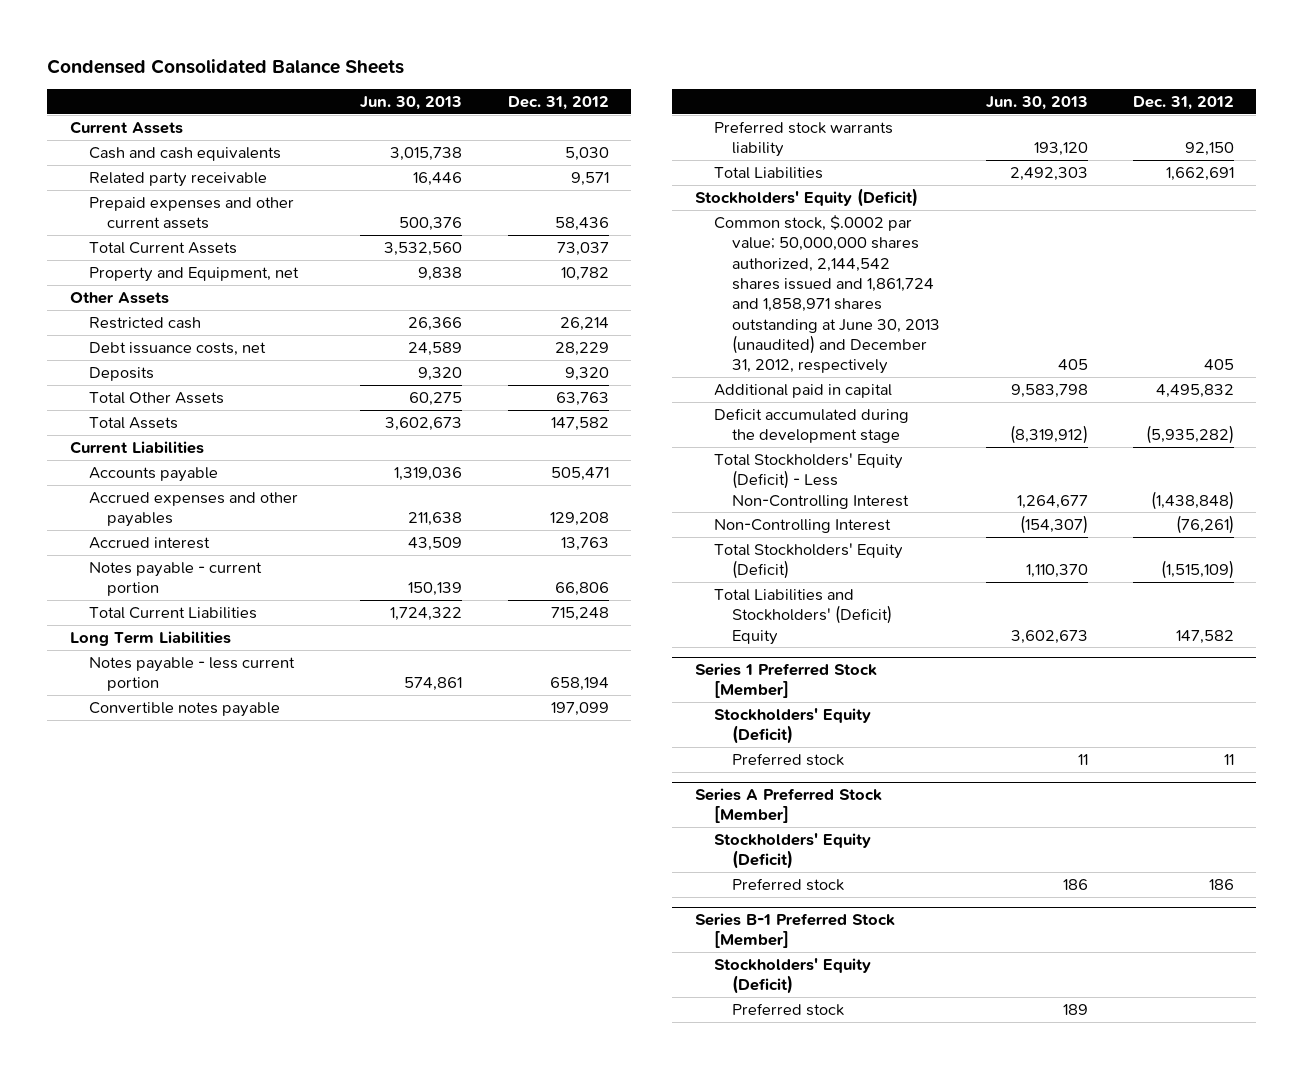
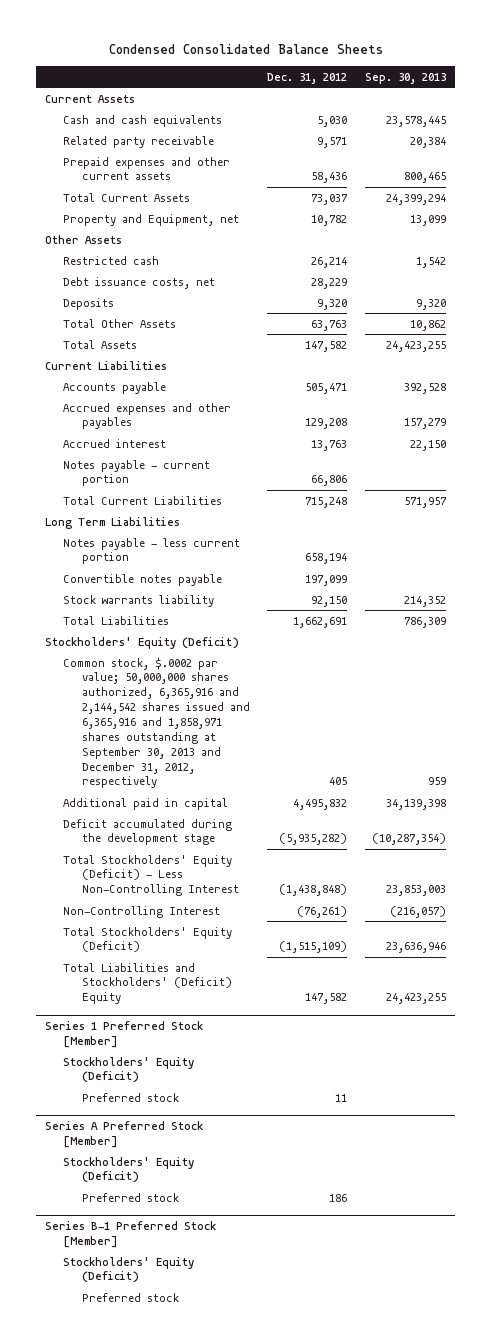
[360,96,463,111] Jun. 30, 2013 -> none
none -> [365,72,447,84] Sep. 30, 2013
[713,120,893,158] Preferred stock warrants liability -> [63,594,215,607] Stock warrants liability
[713,214,941,375] Common stock, $.0002 par value; 50,000,000 shares authorized, 2,144,542 shares issued and 1,861,724 and 1,858,971 shares outstanding at June 30, 2013 (unaudited) and December 31, 2012, respectively -> [63,656,250,789] Common stock, $.0002 par value; 50,000,000 shares authorized, 6,365,916 and 2,144,542 shares issued and 6,365,916 and 1,858,971 shares outstanding at September 30, 2013 and December 31, 2012, respectively

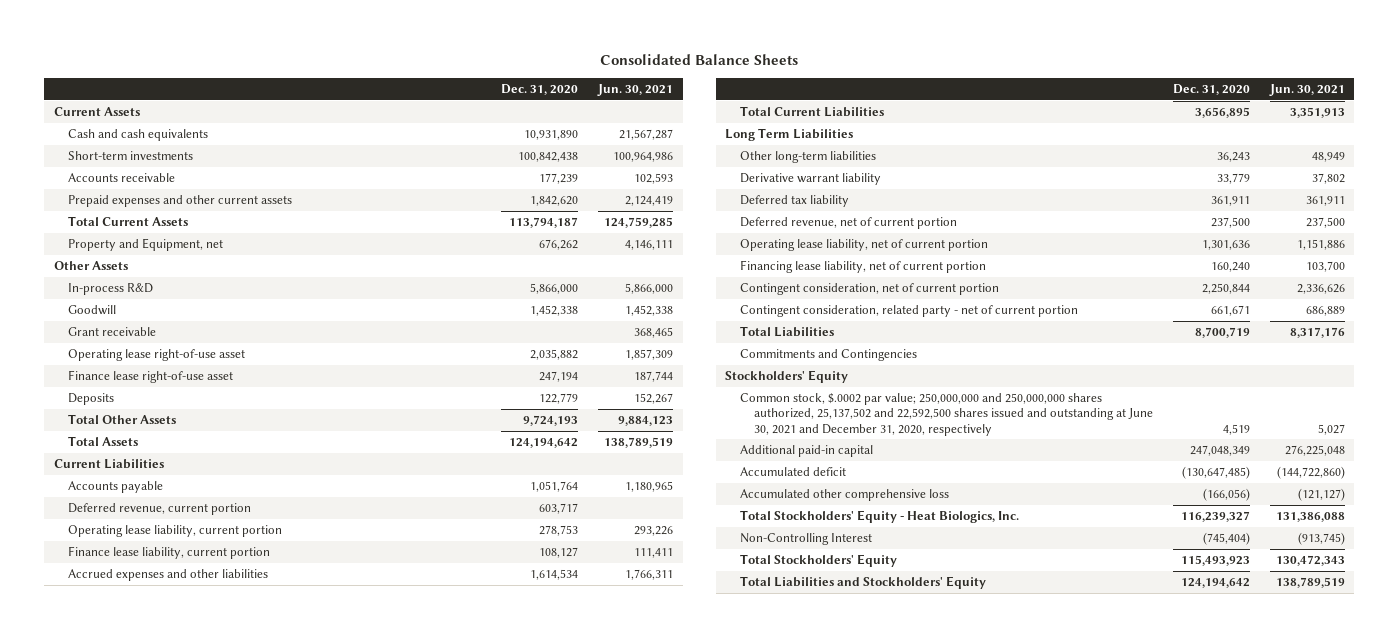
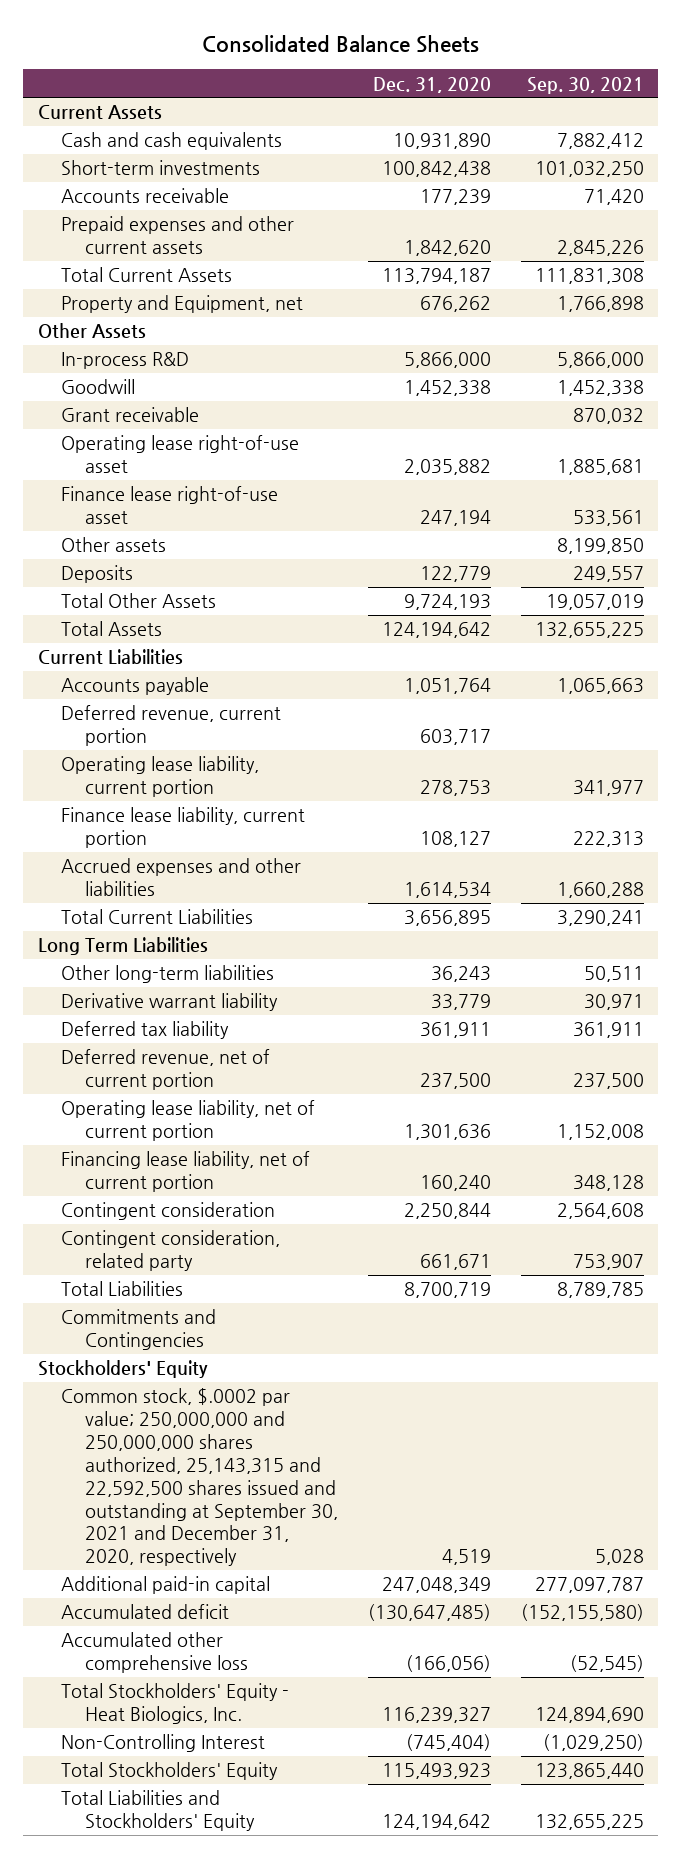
[596,83,673,96] Jun. 30, 2021 -> none
none -> [526,76,644,94] Sep. 30, 2021
none -> [61,537,167,553] Other assets
[739,283,999,296] Contingent consideration, net of current portion -> [61,1202,276,1221] Contingent consideration
[739,305,1078,318] Contingent consideration, related party - net of current portion -> [61,1230,281,1272] Contingent consideration, related party
[739,393,1154,436] Common stock, $.0002 par value; 250,000,000 and 250,000,000 shares authorized, 25,137,502 and 22,592,500 shares issued and outstanding at June 30, 2021 and December 31, 2020, respectively -> [61,1388,339,1567] Common stock, $.0002 par value; 250,000,000 and 250,000,000 shares authorized, 25,143,315 and 22,592,500 shares issued and outstanding at September 30, 2021 and December 31, 2020, respectively

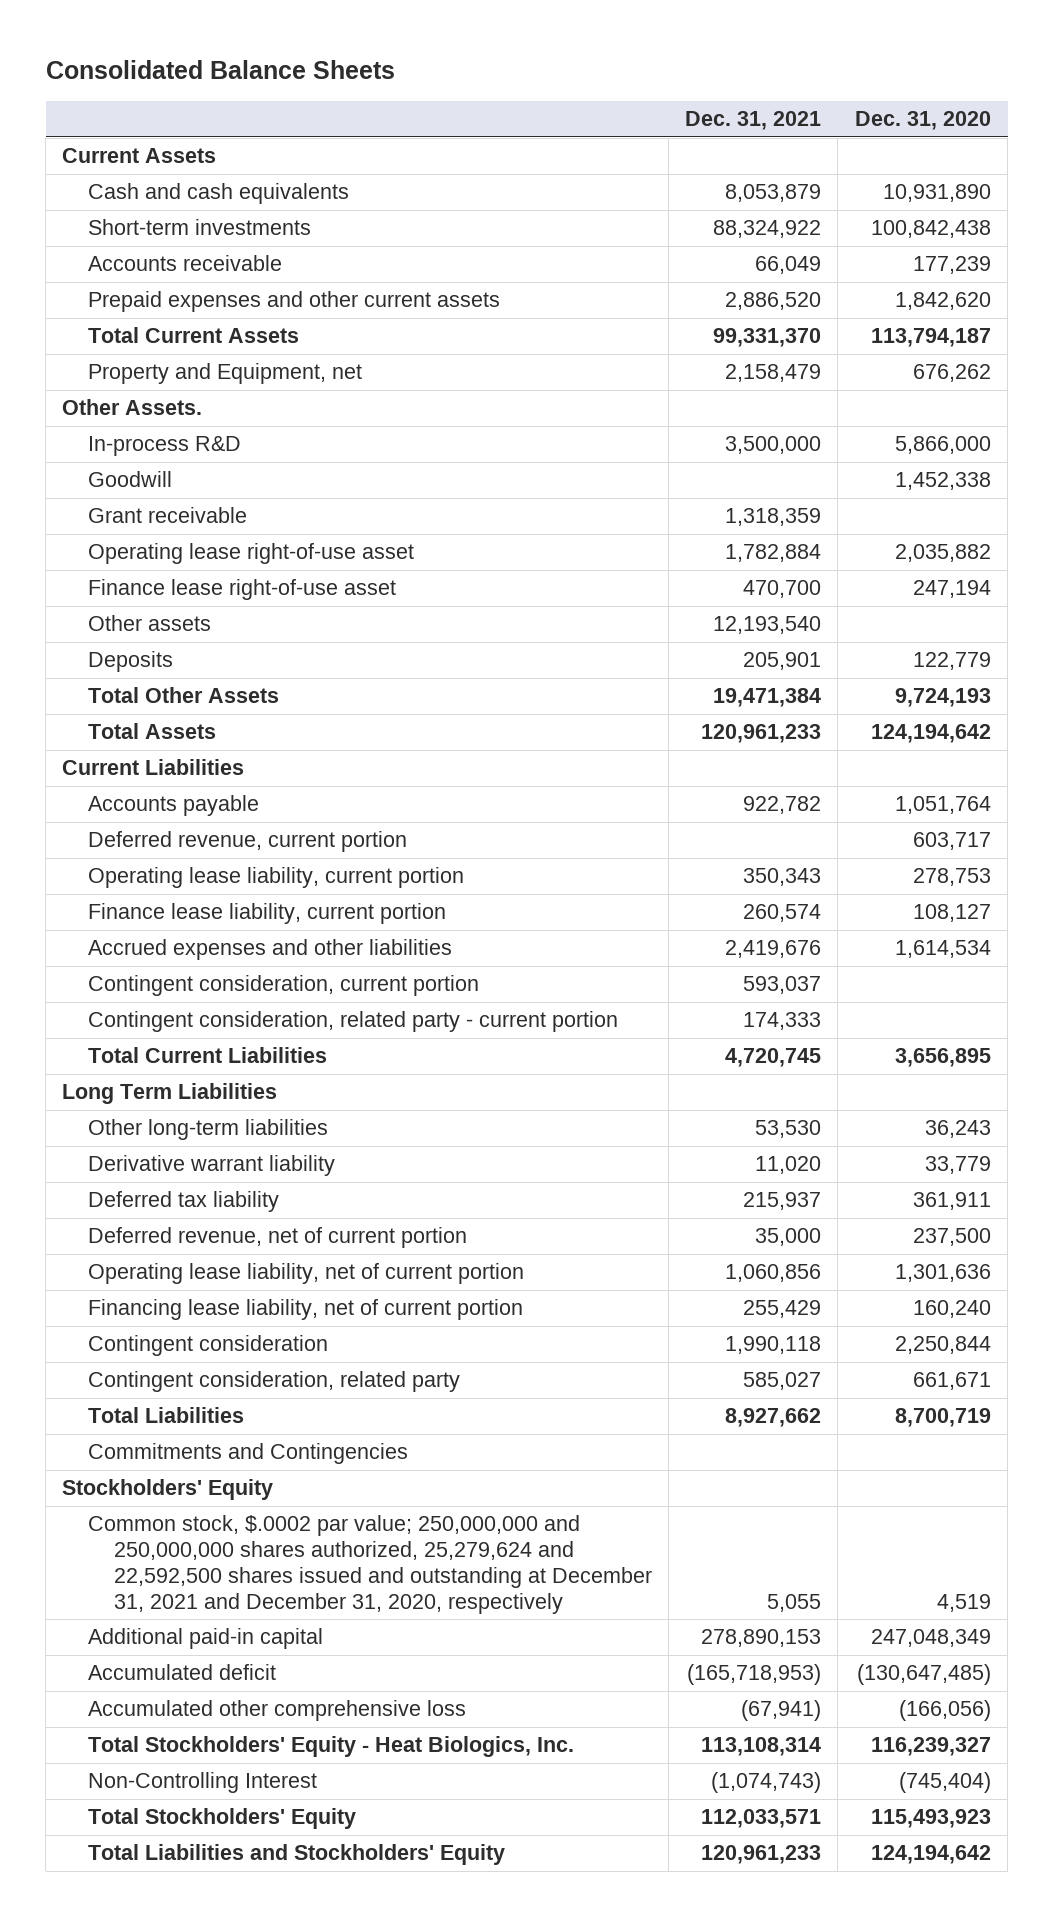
[526,76,644,94] Sep. 30, 2021 -> none
none -> [685,111,822,131] Dec. 31, 2021
[37,323,146,339] Other Assets -> [62,399,203,416] Other Assets.
none -> [88,975,480,997] Contingent consideration, current portion
none -> [88,1011,619,1033] Contingent consideration, related party - current portion
[61,1388,339,1567] Common stock, $.0002 par value; 250,000,000 and 250,000,000 shares authorized, 25,143,315 and 22,592,500 shares issued and outstanding at September 30, 2021 and December 31, 2020, respectively -> [88,1515,652,1614] Common stock, $.0002 par value; 250,000,000 and 250,000,000 shares authorized, 25,279,624 and 22,592,500 shares issued and outstanding at December 31, 2021 and December 31, 2020, respectively

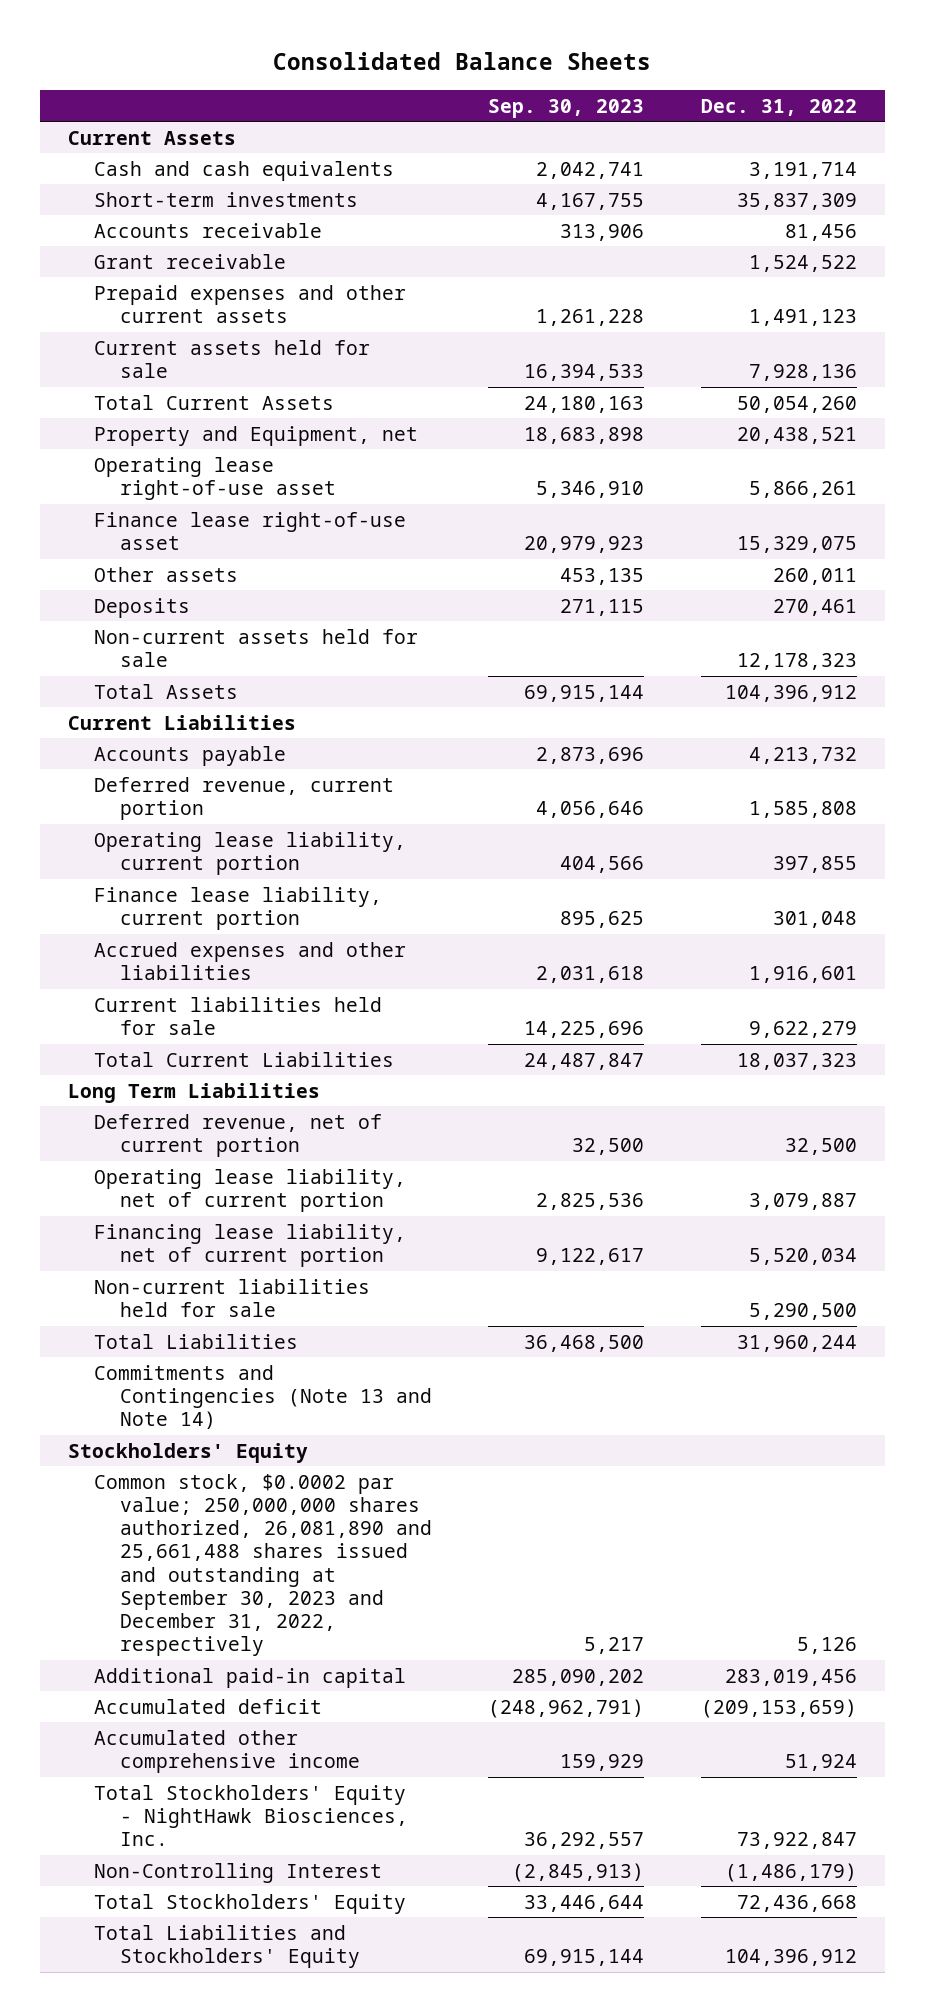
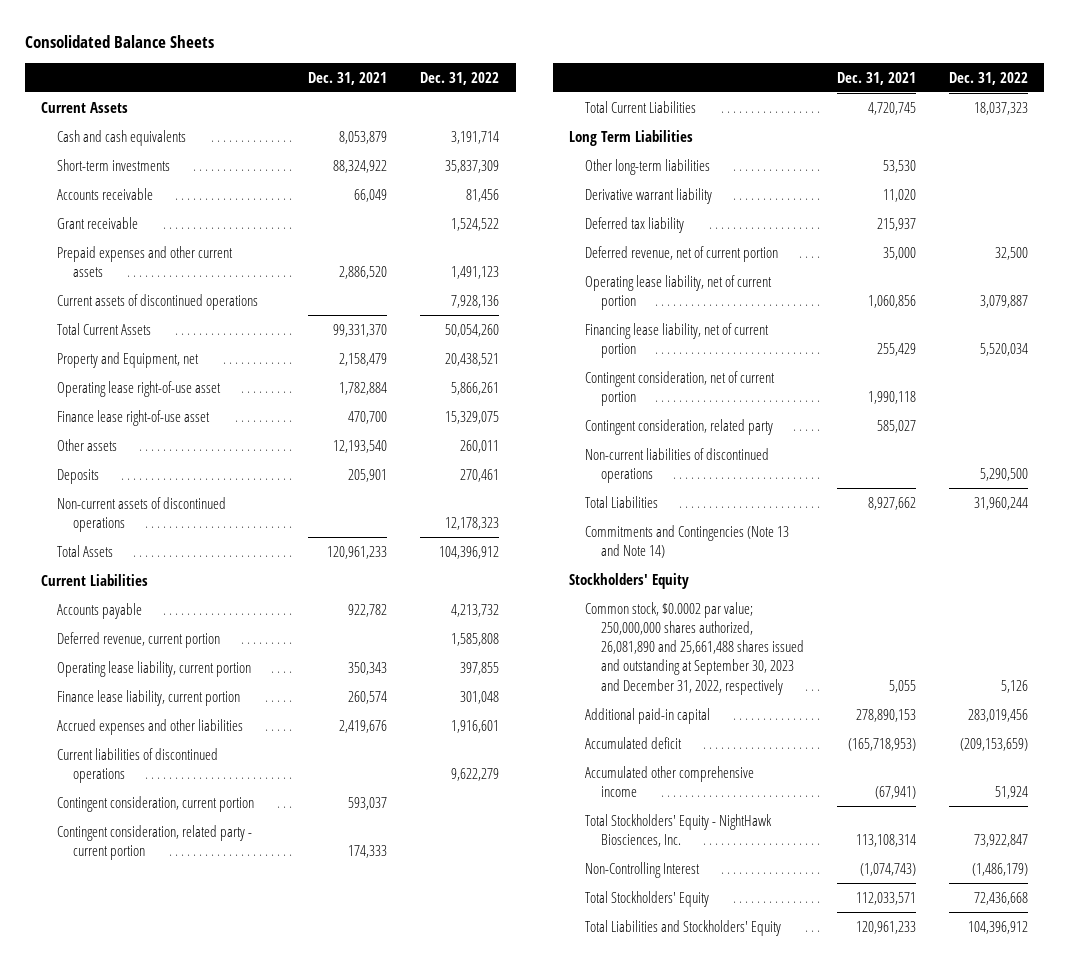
[488,98,645,118] Sep. 30, 2023 -> none
none -> [308,71,388,85] Dec. 31, 2021
[94,339,371,378] Current assets held for sale -> [56,293,258,310] Current assets of discontinued operations
[94,628,419,667] Non-current assets held for sale -> [56,496,226,533] Non-current assets of discontinued operations
[94,996,383,1035] Current liabilities held for sale -> [56,747,218,784] Current liabilities of discontinued operations
none -> [56,795,254,812] Contingent consideration, current portion
none -> [56,824,252,861] Contingent consideration, related party - current portion
none -> [585,158,711,175] Other long-term liabilities
none -> [585,187,713,204] Derivative warrant liability
none -> [585,216,685,233] Deferred tax liability
none -> [585,370,776,407] Contingent consideration, net of current portion
none -> [585,418,774,435] Contingent consideration, related party
[94,1278,371,1317] Non-current liabilities held for sale -> [585,447,770,484] Non-current liabilities of discontinued operations

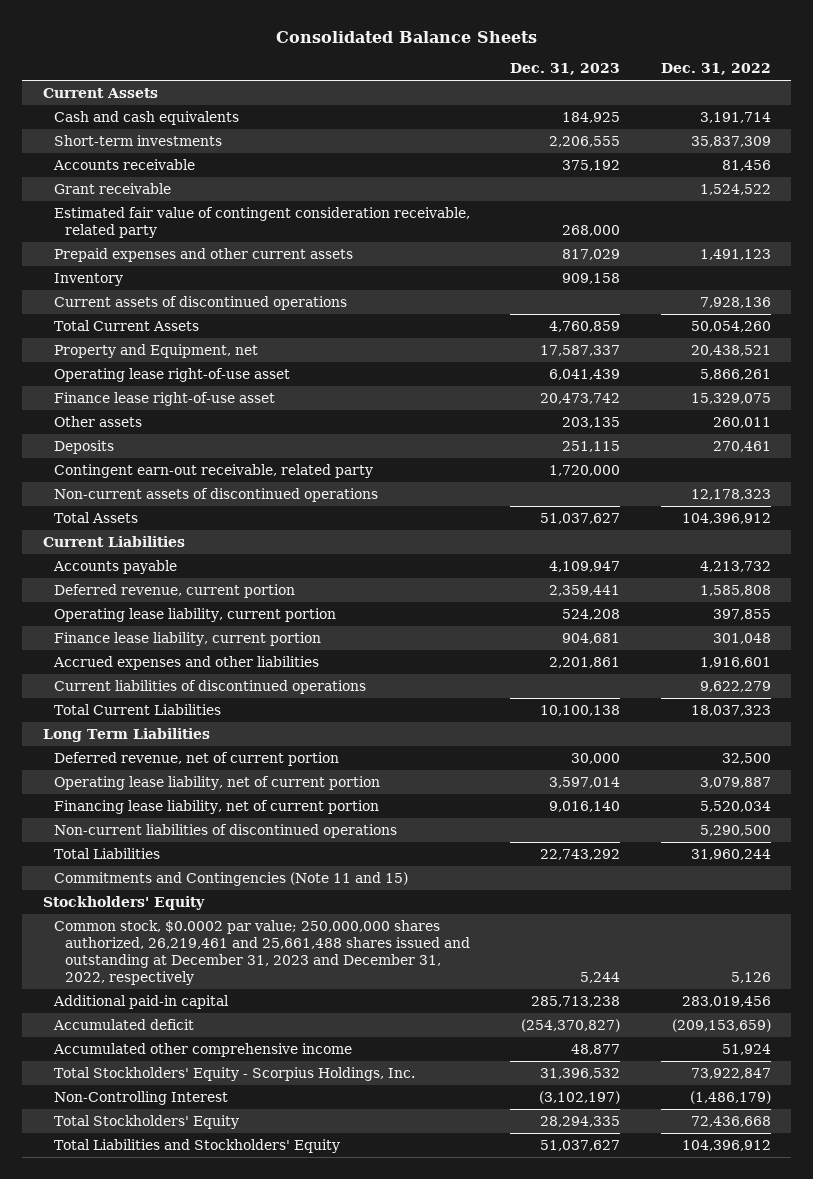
[308,71,388,85] Dec. 31, 2021 -> none
none -> [510,63,621,76] Dec. 31, 2023
none -> [53,206,470,238] Estimated fair value of contingent consideration receivable, related party
none -> [53,272,123,286] Inventory
none -> [53,463,373,478] Contingent earn-out receivable, related party
[56,795,254,812] Contingent consideration, current portion -> none
[56,824,252,861] Contingent consideration, related party - current portion -> none
[585,158,711,175] Other long-term liabilities -> none
[585,187,713,204] Derivative warrant liability -> none
[585,216,685,233] Deferred tax liability -> none
[585,370,776,407] Contingent consideration, net of current portion -> none
[585,418,774,435] Contingent consideration, related party -> none
[585,524,790,559] Commitments and Contingencies (Note 13 and Note 14) -> [53,871,408,886] Commitments and Contingencies (Note 11 and 15)
[585,601,805,695] Common stock, $0.0002 par value; 250,000,000 shares authorized, 26,081,890 and 25,661,488 shares issued and outstanding at September 30, 2023 and December 31, 2022, respectively -> [53,919,471,986] Common stock, $0.0002 par value; 250,000,000 shares authorized, 26,219,461 and 25,661,488 shares issued and outstanding at December 31, 2023 and December 31, 2022, respectively
[585,813,773,848] Total Stockholders' Equity - NightHawk Biosciences, Inc. -> [53,1066,415,1081] Total Stockholders' Equity - Scorpius Holdings, Inc.

